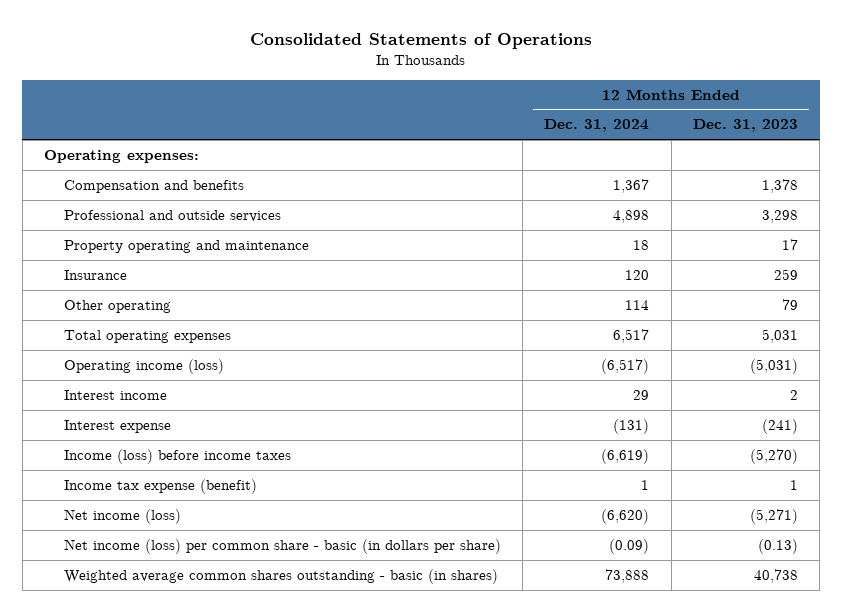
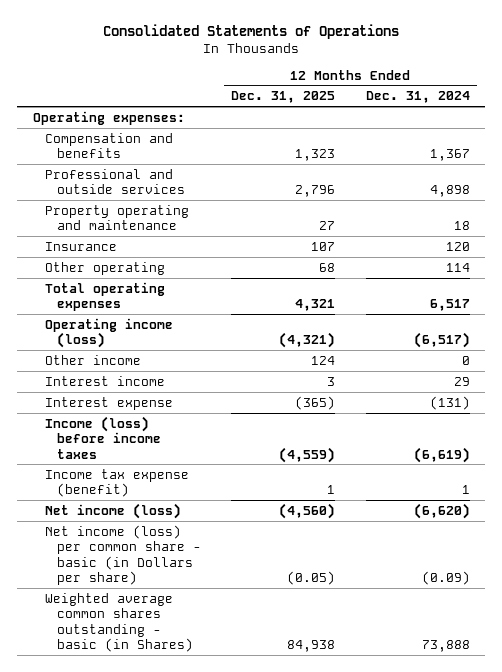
[692,119,798,133] Dec. 31, 2023 -> none
none -> [231,91,336,104] Dec. 31, 2025
none -> [44,354,141,365] Other income
[63,538,501,554] Net income (loss) per common share - basic (in dollars per share) -> [44,524,201,585] Net income (loss) per common share - basic (in Dollars per share)
[63,568,498,584] Weighted average common shares outstanding - basic (in shares) -> [44,592,193,652] Weighted average common shares outstanding - basic (in Shares)

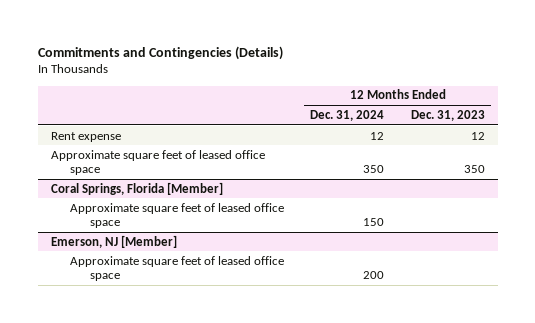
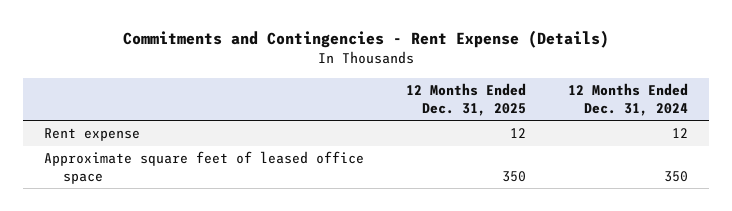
[37,45,283,60] Commitments and Contingencies (Details) -> [122,30,609,49] Commitments and Contingencies - Rent Expense (Details)
[410,109,485,121] Dec. 31, 2023 -> none
none -> [405,82,526,116] 12 Months Ended Dec. 31, 2025
[50,181,223,195] Coral Springs, Florida [Member] -> none
[70,202,285,229] Approximate square feet of leased office space -> none
[50,234,177,248] Emerson, NJ [Member] -> none
[70,255,285,282] Approximate square feet of leased office space -> none

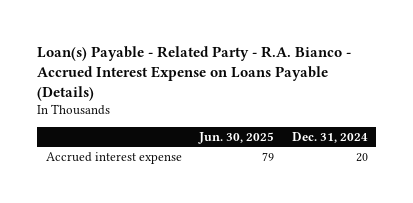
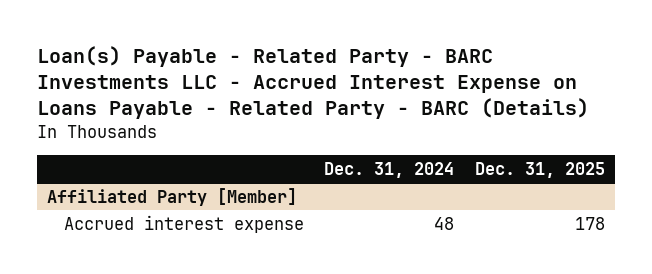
[37,46,352,101] Loan(s) Payable - Related Party - R.A. Bianco - Accrued Interest Expense on Loans Payable (Details) -> [36,46,589,120] Loan(s) Payable - Related Party - BARC Investments LLC - Accrued Interest Expense on Loans Payable - Related Party - BARC (Details)
[198,131,275,144] Jun. 30, 2025 -> none
none -> [474,161,605,178] Dec. 31, 2025
none -> [47,187,298,206] Affiliated Party [Member]
[355,152,368,162] 20 -> [434,216,455,230] 48

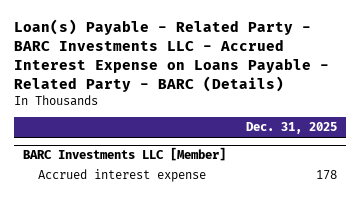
[324,161,455,178] Dec. 31, 2024 -> none
[47,187,298,206] Affiliated Party [Member] -> [23,147,227,162] BARC Investments LLC [Member]

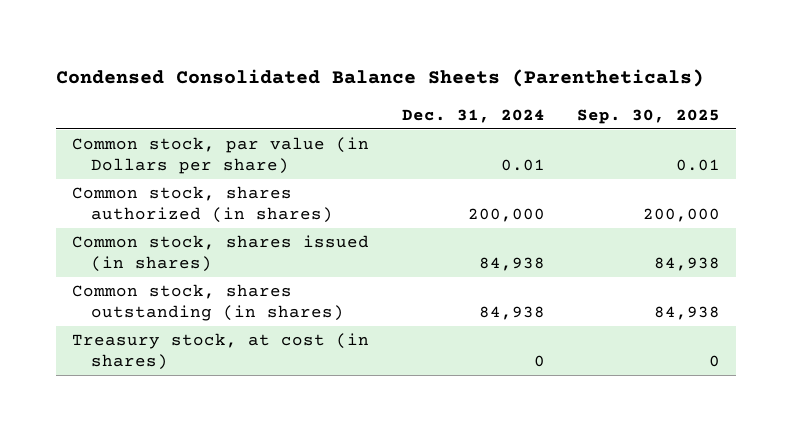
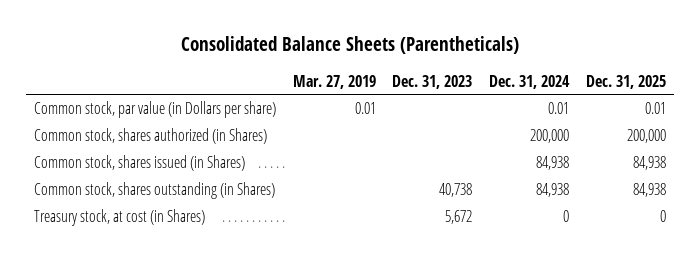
[55,69,704,88] Condensed Consolidated Balance Sheets (Parentheticals) -> [180,36,519,55] Consolidated Balance Sheets (Parentheticals)
[576,108,720,124] Sep. 30, 2025 -> none
none -> [292,74,376,89] Mar. 27, 2019
none -> [392,74,473,89] Dec. 31, 2023
none -> [585,74,666,89] Dec. 31, 2025
[72,186,333,224] Common stock, shares authorized (in shares) -> [34,128,268,145] Common stock, shares authorized (in Shares)
[72,235,370,273] Common stock, shares issued (in shares) -> [34,155,246,172] Common stock, shares issued (in Shares)
[72,284,344,322] Common stock, shares outstanding (in shares) -> [34,182,276,200] Common stock, shares outstanding (in Shares)
[72,333,370,371] Treasury stock, at cost (in shares) -> [34,209,206,227] Treasury stock, at cost (in Shares)

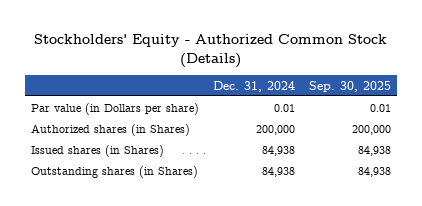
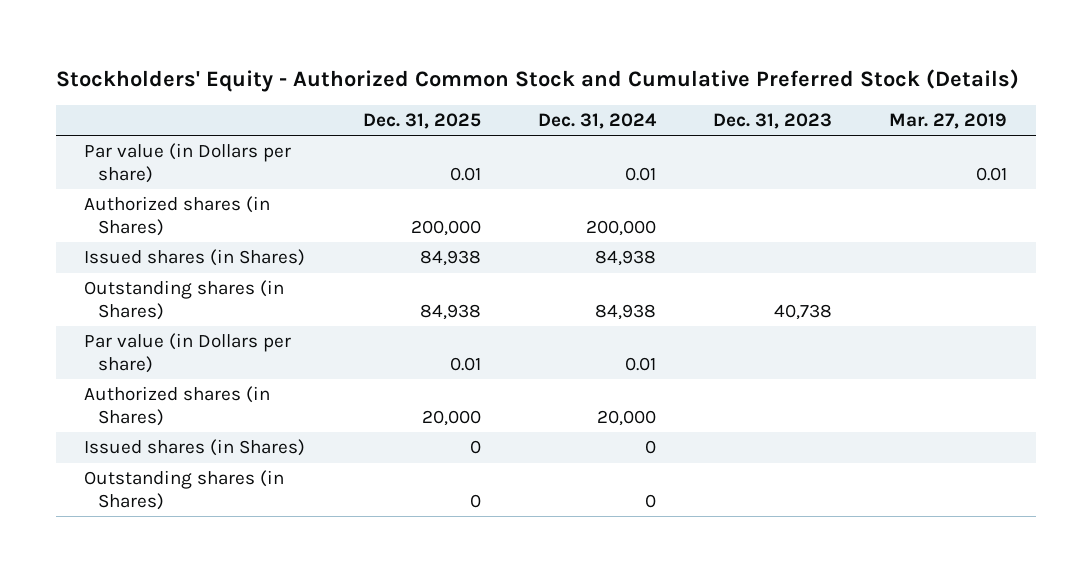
[33,33,387,68] Stockholders' Equity - Authorized Common Stock (Details) -> [55,68,1019,92] Stockholders' Equity - Authorized Common Stock and Cumulative Preferred Stock (Details)
[308,80,391,92] Sep. 30, 2025 -> none
none -> [362,113,481,130] Dec. 31, 2025
none -> [712,113,832,130] Dec. 31, 2023
none -> [889,113,1008,130] Mar. 27, 2019
none -> [84,333,292,373] Par value (in Dollars per share)
none -> [84,386,271,426] Authorized shares (in Shares)
none -> [84,439,306,457] Issued shares (in Shares)
none -> [84,470,285,510] Outstanding shares (in Shares)

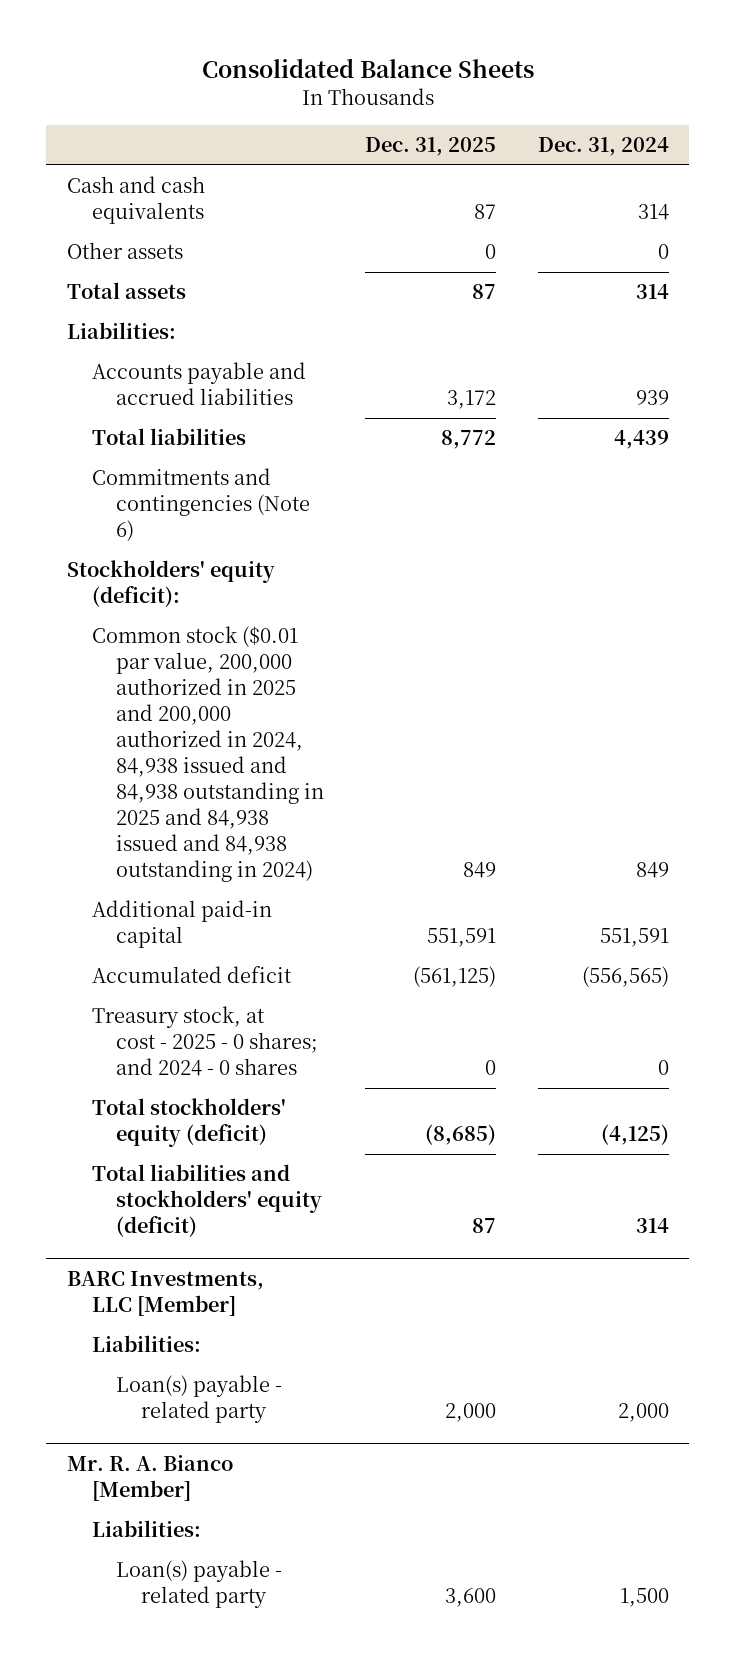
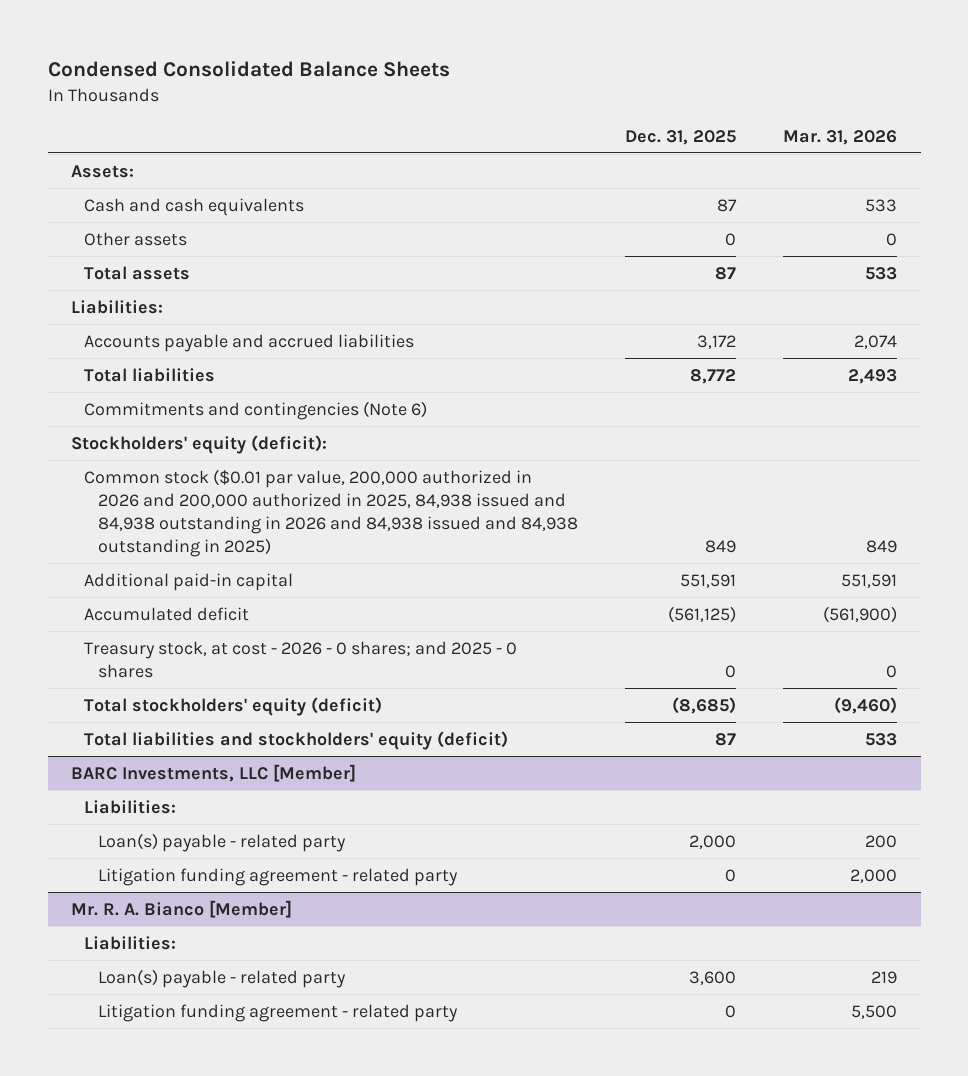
[201,57,534,78] Consolidated Balance Sheets -> [47,61,450,78] Condensed Consolidated Balance Sheets
[537,137,669,157] Dec. 31, 2024 -> none
none -> [782,129,897,145] Mar. 31, 2026
none -> [71,164,135,178] Assets:
[91,626,325,882] Common stock ($0.01 par value, 200,000 authorized in 2025 and 200,000 authorized in 2024, 84,938 issued and 84,938 outstanding in 2025 and 84,938 issued and 84,938 outstanding in 2024) -> [84,468,578,558] Common stock ($0.01 par value, 200,000 authorized in 2026 and 200,000 authorized in 2025, 84,938 issued and 84,938 outstanding in 2026 and 84,938 issued and 84,938 outstanding in 2025)
[91,1006,319,1077] Treasury stock, at cost - 2025 - 0 shares; and 2024 - 0 shares -> [84,640,518,678] Treasury stock, at cost - 2026 - 0 shares; and 2025 - 0 shares
none -> [97,867,458,886] Litigation funding agreement - related party
none -> [97,1003,458,1022] Litigation funding agreement - related party

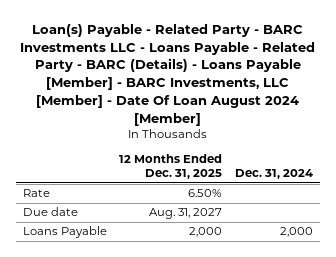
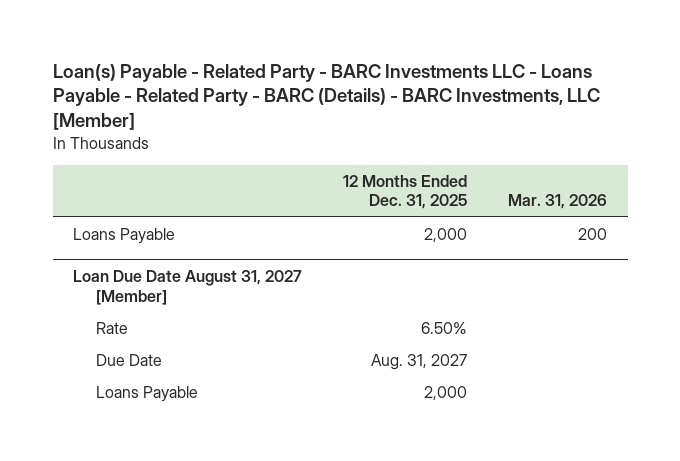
[19,23,315,126] Loan(s) Payable - Related Party - BARC Investments LLC - Loans Payable - Related Party - BARC (Details) - Loans Payable [Member] - BARC Investments, LLC [Member] - Date Of Loan August 2024 [Member] -> [52,63,600,131] Loan(s) Payable - Related Party - BARC Investments LLC - Loans Payable - Related Party - BARC (Details) - BARC Investments, LLC [Member]
[235,169,314,180] Dec. 31, 2024 -> none
none -> [508,194,608,210] Mar. 31, 2026
none -> [73,227,176,244] Loans Payable
none -> [73,269,303,305] Loan Due Date August 31, 2027 [Member]
[22,207,78,217] Due date -> [95,353,162,366] Due Date

